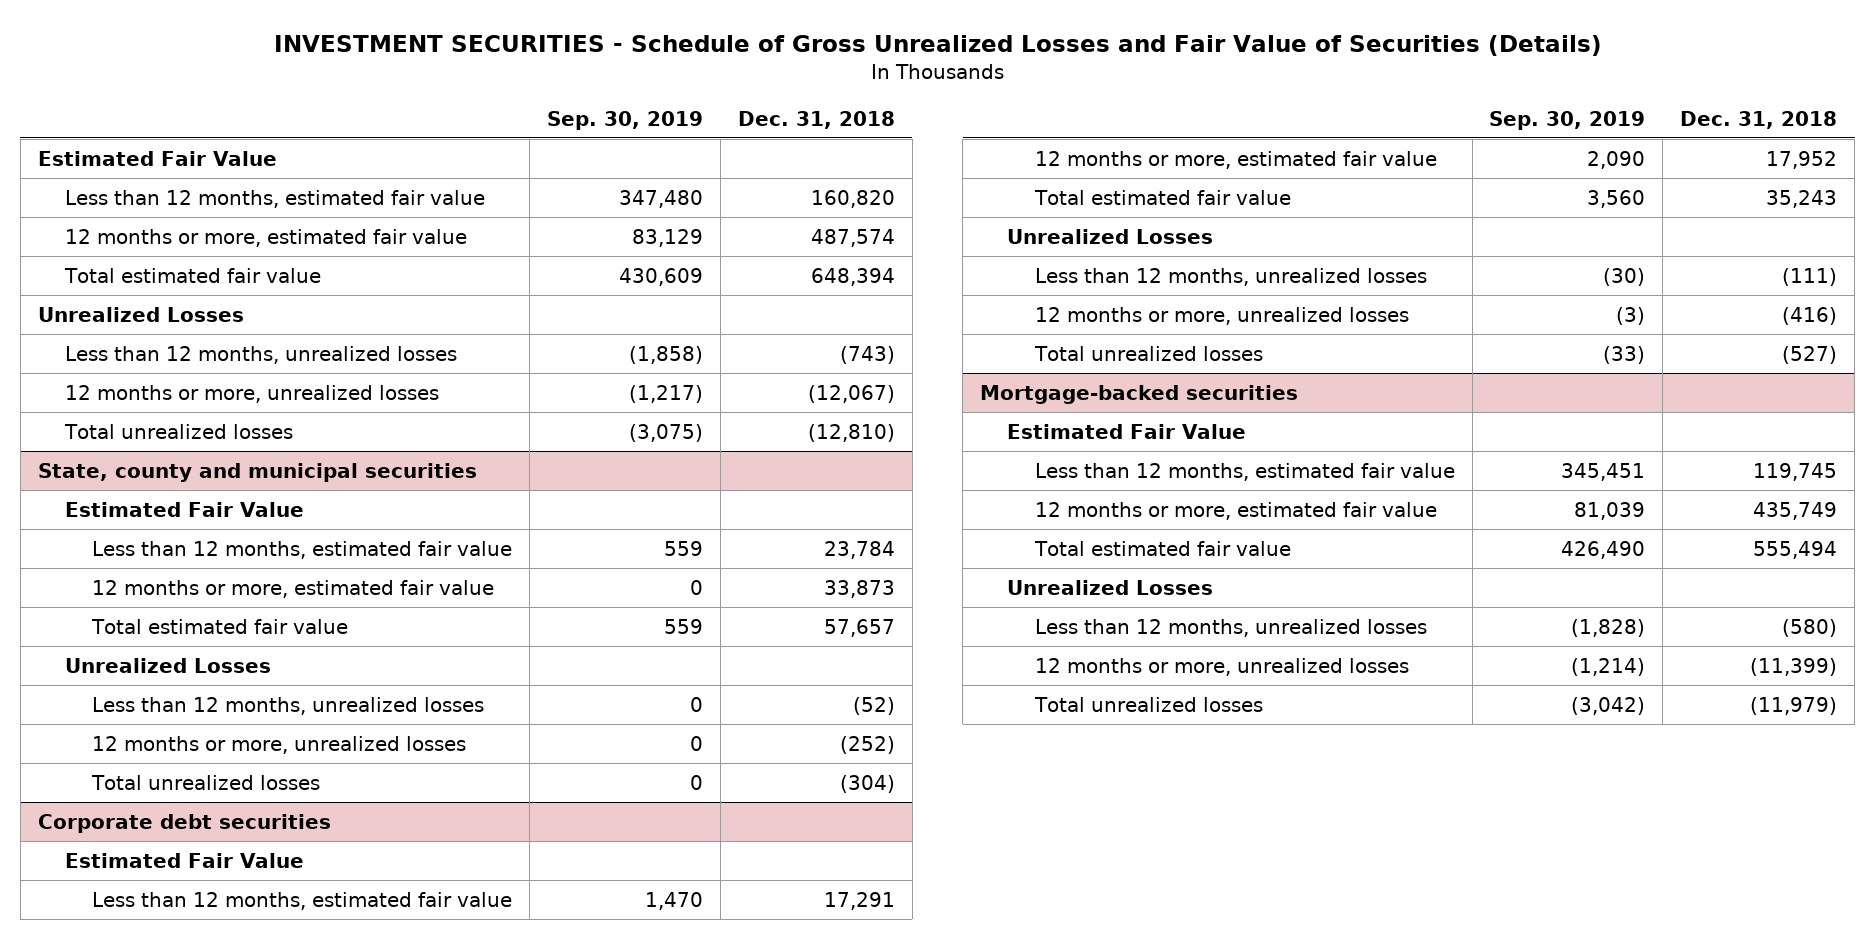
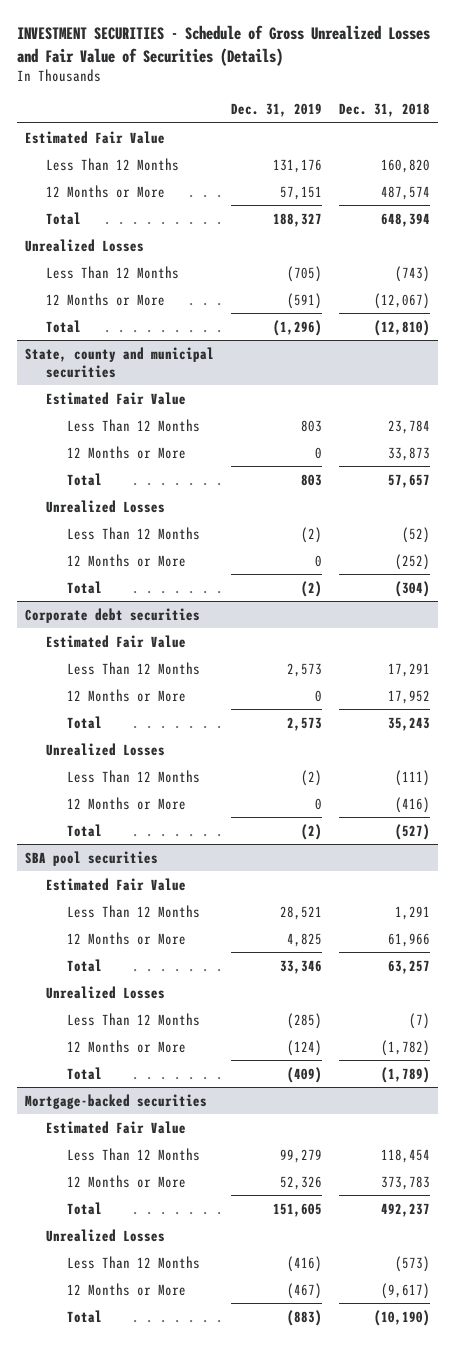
[547,110,704,130] Sep. 30, 2019 -> none
none -> [230,103,322,118] Dec. 31, 2019
[64,189,485,208] Less than 12 months, estimated fair value -> [46,157,180,171] Less Than 12 Months
[64,228,467,247] 12 months or more, estimated fair value -> [46,184,166,198] 12 Months or More
[63,267,321,283] Total estimated fair value -> [46,211,82,225] Total
[64,345,457,364] Less than 12 months, unrealized losses -> [46,265,180,279] Less Than 12 Months
[64,384,439,403] 12 months or more, unrealized losses -> [46,292,166,306] 12 Months or More
[63,423,293,439] Total unrealized losses -> [46,319,82,333] Total
[92,540,513,559] Less than 12 months, estimated fair value -> [67,418,201,432] Less Than 12 Months
[92,579,495,598] 12 months or more, estimated fair value -> [67,445,187,459] 12 Months or More
[91,618,349,634] Total estimated fair value -> [67,472,103,486] Total
[92,696,485,715] Less than 12 months, unrealized losses -> [67,526,201,540] Less Than 12 Months
[92,735,467,754] 12 months or more, unrealized losses -> [67,553,187,567] 12 Months or More
[91,774,321,790] Total unrealized losses -> [67,580,103,594] Total
[92,891,513,910] Less than 12 months, estimated fair value -> [67,661,201,675] Less Than 12 Months
[1034,150,1437,169] 12 months or more, estimated fair value -> [67,688,187,702] 12 Months or More
[1033,189,1291,205] Total estimated fair value -> [67,715,103,729] Total
[1034,267,1427,286] Less than 12 months, unrealized losses -> [67,769,201,783] Less Than 12 Months
[1034,306,1409,325] 12 months or more, unrealized losses -> [67,796,187,810] 12 Months or More
[1033,345,1263,361] Total unrealized losses -> [67,823,103,837] Total
none -> [25,850,159,866] SBA pool securities
none -> [46,877,187,891] Estimated Fair Value
none -> [67,904,201,918] Less Than 12 Months
none -> [67,931,187,945] 12 Months or More
none -> [67,958,103,972] Total
none -> [46,985,166,999] Unrealized Losses
none -> [67,1012,201,1026] Less Than 12 Months
none -> [67,1039,187,1053] 12 Months or More
none -> [67,1066,103,1080] Total
[1034,462,1455,481] Less than 12 months, estimated fair value -> [67,1147,201,1161] Less Than 12 Months
[1753,462,1838,481] 119,745 -> [380,1148,430,1163] 118,454
[1034,501,1437,520] 12 months or more, estimated fair value -> [67,1174,187,1188] 12 Months or More
[1753,501,1838,520] 435,749 -> [380,1175,430,1190] 373,783
[1033,540,1291,556] Total estimated fair value -> [67,1201,103,1215] Total
[1753,540,1838,559] 555,494 -> [380,1202,430,1217] 492,237
[1034,618,1427,637] Less than 12 months, unrealized losses -> [67,1255,201,1269] Less Than 12 Months
[1782,618,1838,637] (580) -> [394,1255,430,1272] (573)
[1034,657,1409,676] 12 months or more, unrealized losses -> [67,1282,187,1296] 12 Months or More
[1750,657,1838,676] (11,399) -> [380,1282,430,1299] (9,617)
[1033,696,1263,712] Total unrealized losses -> [67,1309,103,1323] Total
[1750,696,1838,715] (11,979) -> [373,1309,430,1326] (10,190)

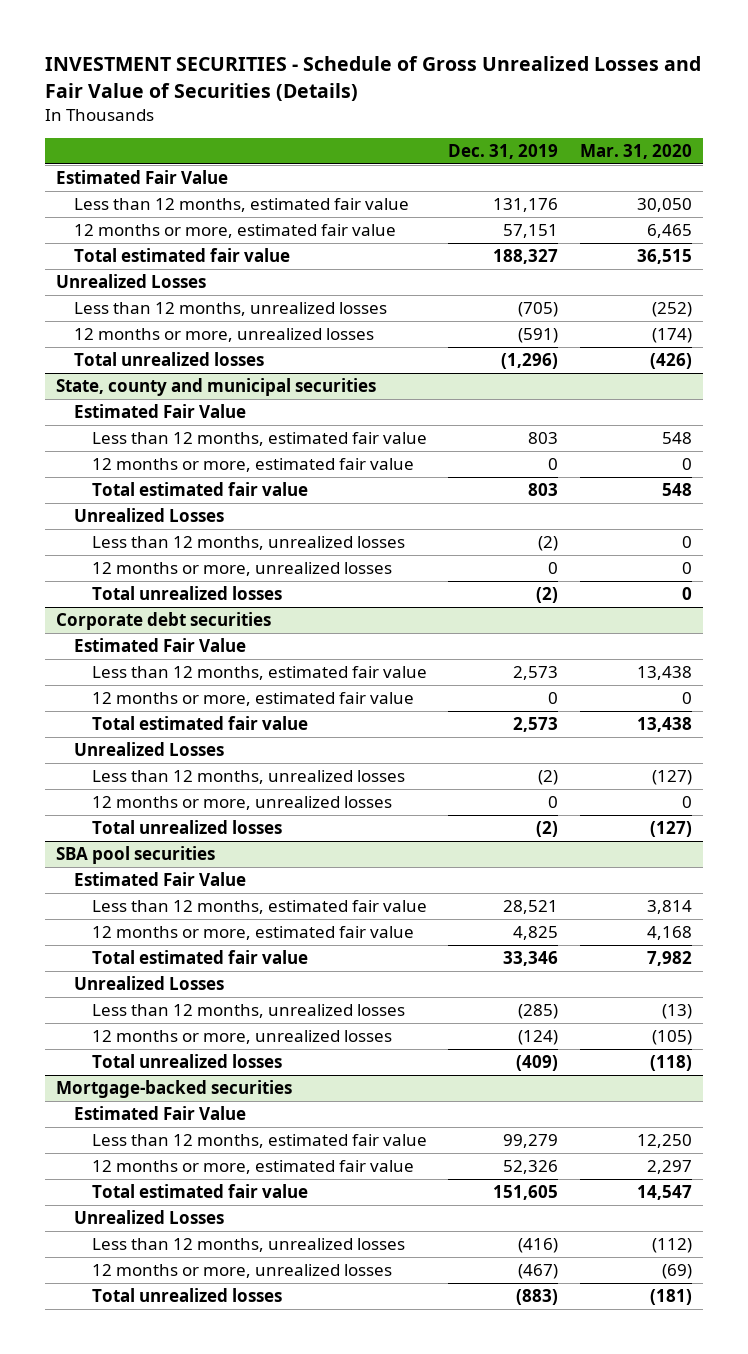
[338,103,430,118] Dec. 31, 2018 -> none
none -> [580,144,693,160] Mar. 31, 2020
[46,157,180,171] Less Than 12 Months -> [73,197,409,212] Less than 12 months, estimated fair value
[46,184,166,198] 12 Months or More -> [73,223,396,238] 12 months or more, estimated fair value
[46,211,82,225] Total -> [73,247,290,262] Total estimated fair value
[46,265,180,279] Less Than 12 Months -> [73,301,387,316] Less than 12 months, unrealized losses
[46,292,166,306] 12 Months or More -> [73,327,374,342] 12 months or more, unrealized losses
[46,319,82,333] Total -> [73,351,264,366] Total unrealized losses
[67,418,201,432] Less Than 12 Months -> [91,431,427,446] Less than 12 months, estimated fair value
[67,445,187,459] 12 Months or More -> [91,457,414,472] 12 months or more, estimated fair value
[67,472,103,486] Total -> [91,481,308,496] Total estimated fair value
[67,526,201,540] Less Than 12 Months -> [91,535,405,550] Less than 12 months, unrealized losses
[67,553,187,567] 12 Months or More -> [91,561,392,576] 12 months or more, unrealized losses
[67,580,103,594] Total -> [91,585,282,600] Total unrealized losses
[67,661,201,675] Less Than 12 Months -> [91,665,427,680] Less than 12 months, estimated fair value
[67,688,187,702] 12 Months or More -> [91,691,414,706] 12 months or more, estimated fair value
[67,715,103,729] Total -> [91,715,308,730] Total estimated fair value
[67,769,201,783] Less Than 12 Months -> [91,769,405,784] Less than 12 months, unrealized losses
[67,796,187,810] 12 Months or More -> [91,795,392,810] 12 months or more, unrealized losses
[67,823,103,837] Total -> [91,819,282,834] Total unrealized losses
[67,904,201,918] Less Than 12 Months -> [91,899,427,914] Less than 12 months, estimated fair value
[67,931,187,945] 12 Months or More -> [91,925,414,940] 12 months or more, estimated fair value
[67,958,103,972] Total -> [91,949,308,964] Total estimated fair value
[67,1012,201,1026] Less Than 12 Months -> [91,1003,405,1018] Less than 12 months, unrealized losses
[67,1039,187,1053] 12 Months or More -> [91,1029,392,1044] 12 months or more, unrealized losses
[67,1066,103,1080] Total -> [91,1053,282,1068] Total unrealized losses
[67,1147,201,1161] Less Than 12 Months -> [91,1133,427,1148] Less than 12 months, estimated fair value
[67,1174,187,1188] 12 Months or More -> [91,1159,414,1174] 12 months or more, estimated fair value
[67,1201,103,1215] Total -> [91,1183,308,1198] Total estimated fair value
[67,1255,201,1269] Less Than 12 Months -> [91,1237,405,1252] Less than 12 months, unrealized losses
[67,1282,187,1296] 12 Months or More -> [91,1263,392,1278] 12 months or more, unrealized losses
[67,1309,103,1323] Total -> [91,1287,282,1302] Total unrealized losses

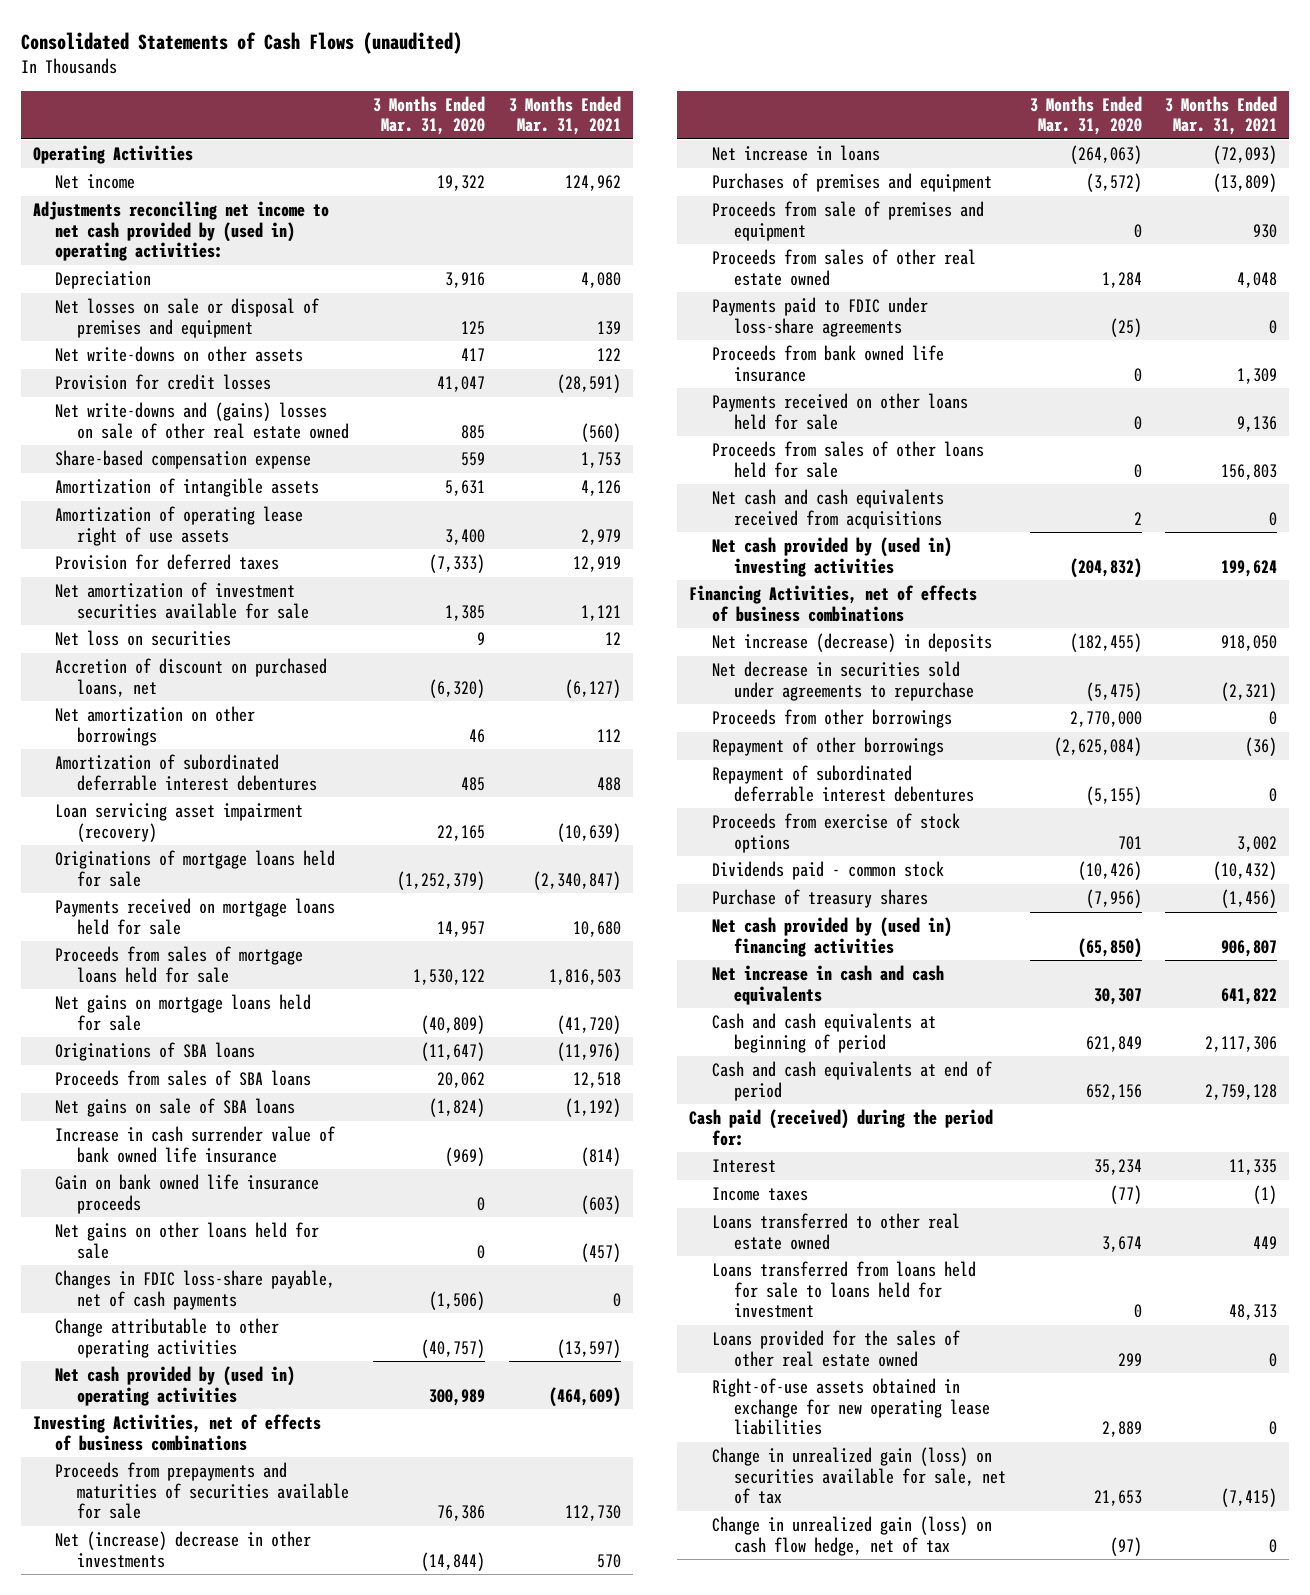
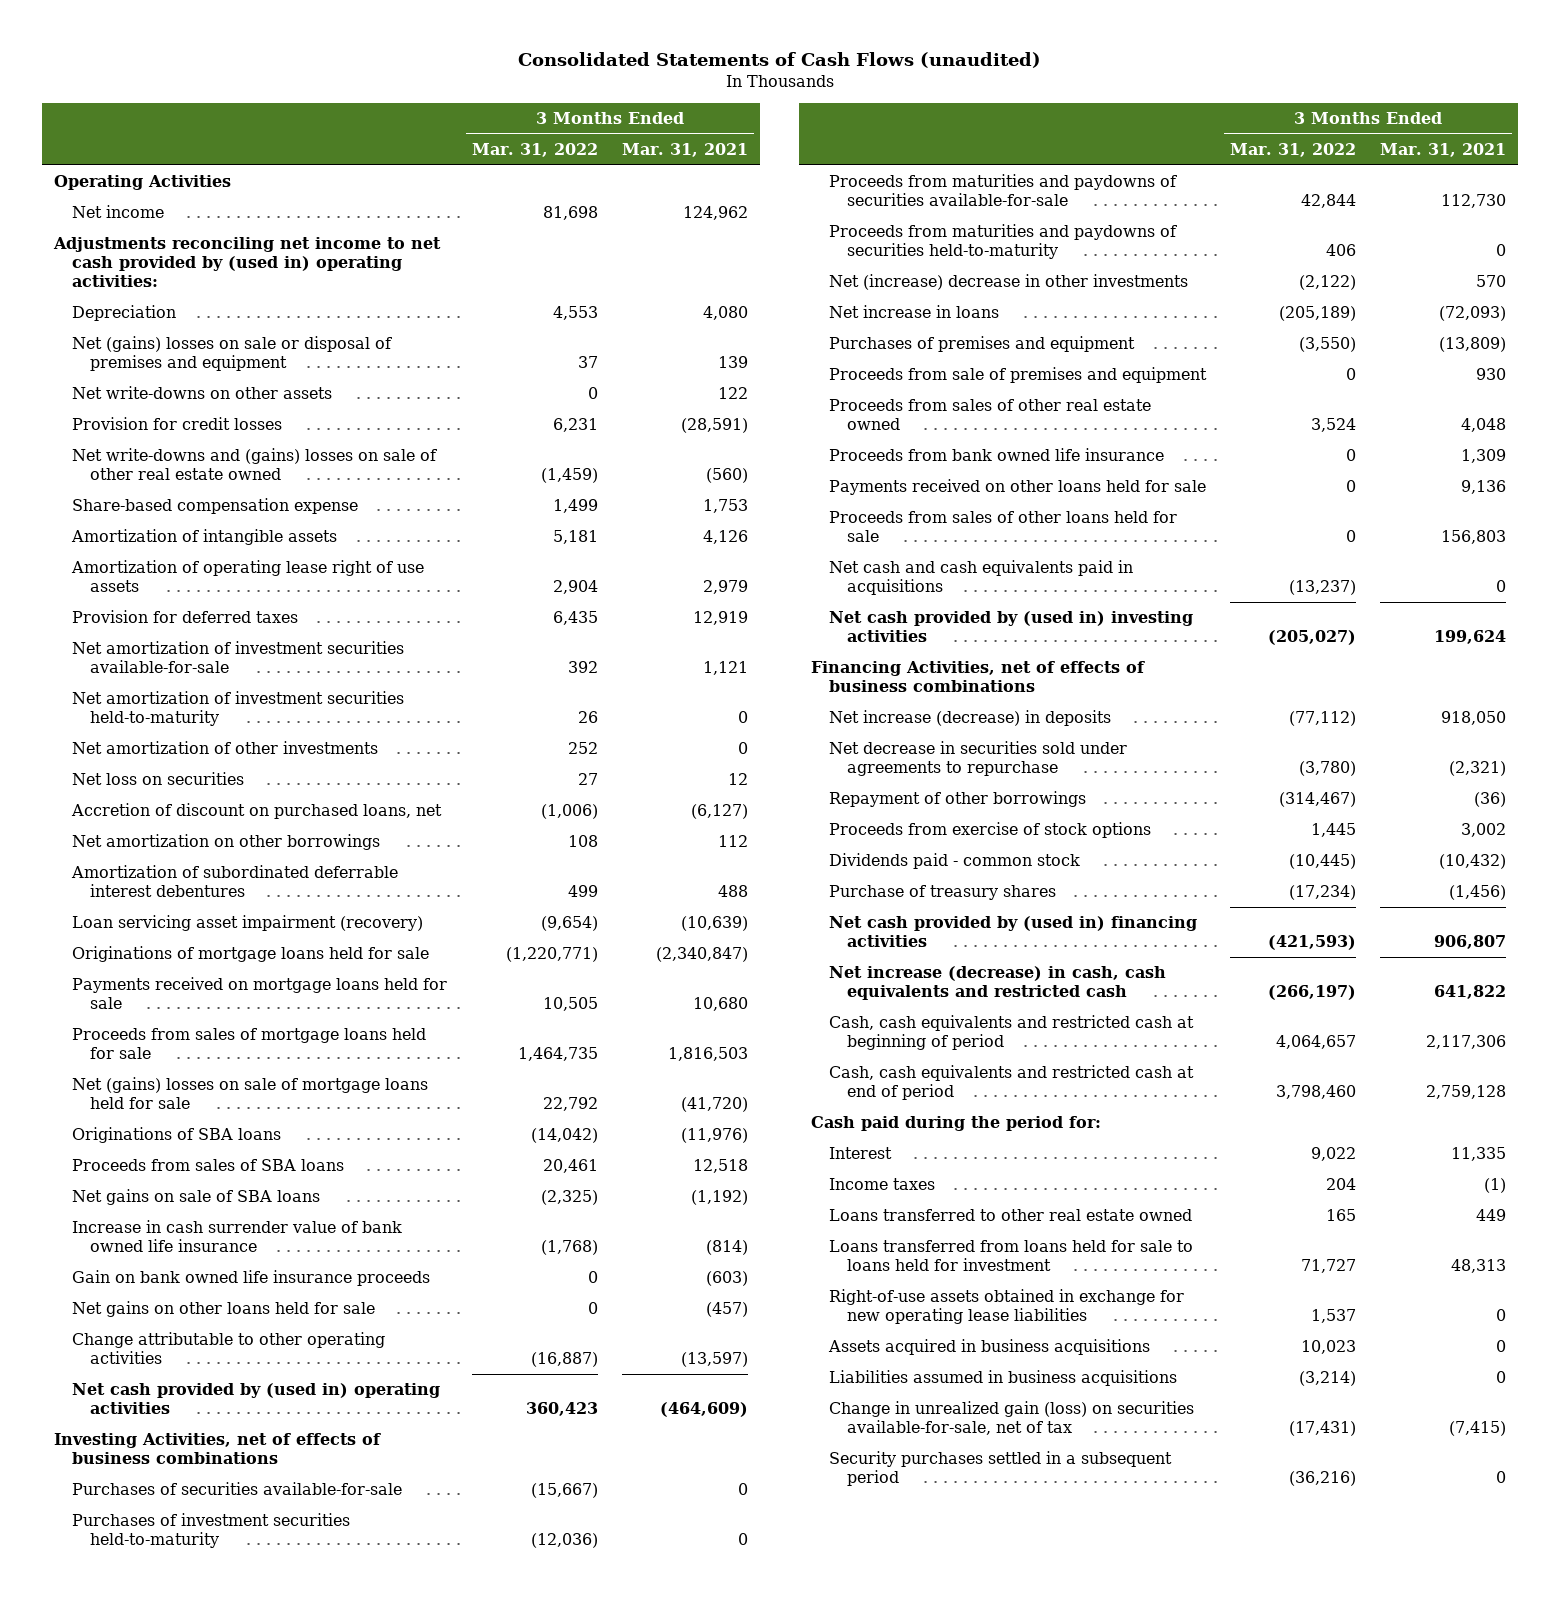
[373,95,486,136] 3 Months Ended Mar. 31, 2020 -> none
none -> [472,143,599,158] Mar. 31, 2022
[55,298,320,338] Net losses on sale or disposal of premises and equipment -> [71,336,392,372] Net (gains) losses on sale or disposal of premises and equipment
[55,582,310,619] Net amortization of investment securities available for sale -> [71,641,404,674] Net amortization of investment securities available-for-sale
none -> [71,691,404,727] Net amortization of investment securities held-to-maturity
none -> [71,741,378,755] Net amortization of other investments
[55,994,312,1031] Net gains on mortgage loans held for sale -> [71,1077,428,1110] Net (gains) losses on sale of mortgage loans held for sale
[55,1270,336,1310] Changes in FDIC loss-share payable, net of cash payments -> none
none -> [71,1482,402,1496] Purchases of securities available-for-sale
none -> [71,1513,350,1549] Purchases of investment securities held-to-maturity
[55,1462,350,1520] Proceeds from prepayments and maturities of securities available for sale -> [829,174,1178,207] Proceeds from maturities and paydowns of securities available-for-sale
none -> [829,224,1178,260] Proceeds from maturities and paydowns of securities held-to-maturity
[711,297,928,337] Payments paid to FDIC under loss-share agreements -> none
[711,489,944,529] Net cash and cash equivalents received from acquisitions -> [829,560,1134,596] Net cash and cash equivalents paid in acquisitions
[711,709,952,729] Proceeds from other borrowings -> none
[711,765,975,802] Repayment of subordinated deferrable interest debentures -> none
[711,965,944,1005] Net increase in cash and cash equivalents -> [829,966,1167,1001] Net increase (decrease) in cash, cash equivalents and restricted cash
[711,1013,936,1053] Cash and cash equivalents at beginning of period -> [829,1015,1195,1051] Cash, cash equivalents and restricted cash at beginning of period
[711,1061,992,1101] Cash and cash equivalents at end of period -> [829,1065,1195,1101] Cash, cash equivalents and restricted cash at end of period
[689,1109,994,1146] Cash paid (received) during the period for: -> [811,1116,1102,1132] Cash paid during the period for:
[711,1330,960,1367] Loans provided for the sales of other real estate owned -> none
[711,1516,992,1556] Change in unrealized gain (loss) on cash flow hedge, net of tax -> none
none -> [828,1339,1151,1356] Assets acquired in business acquisitions
none -> [829,1370,1178,1387] Liabilities assumed in business acquisitions
[711,1447,1007,1505] Change in unrealized gain (loss) on securities available for sale, net of tax -> [829,1401,1195,1436] Change in unrealized gain (loss) on securities available-for-sale, net of tax
none -> [829,1451,1173,1487] Security purchases settled in a subsequent period

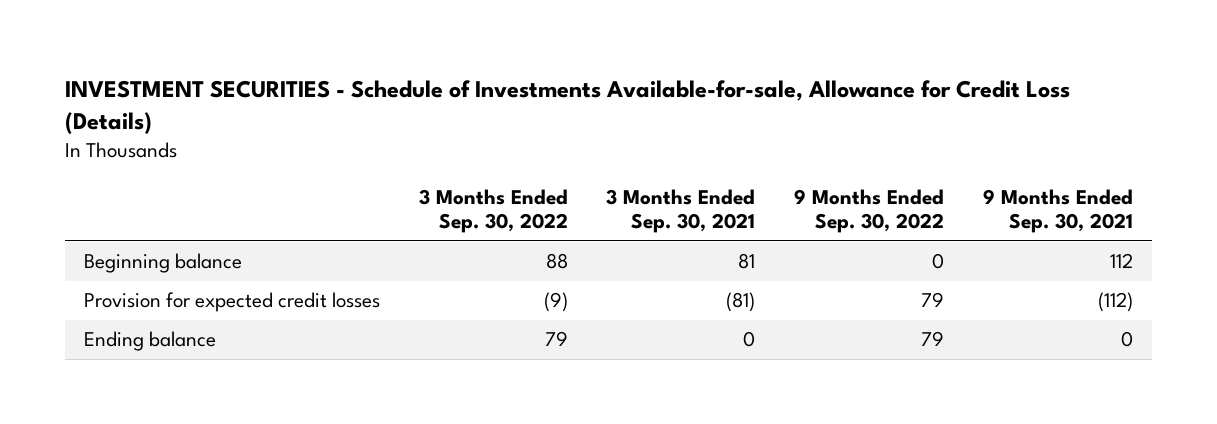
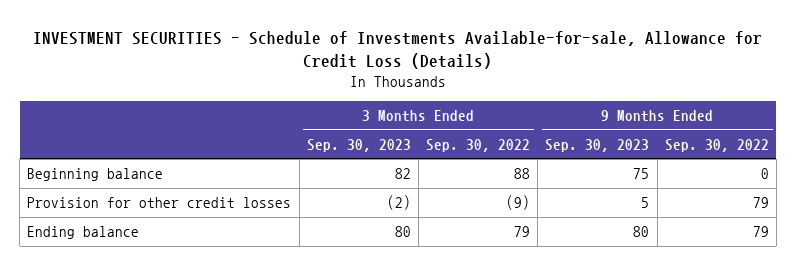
[606,189,756,234] 3 Months Ended Sep. 30, 2021 -> none
[982,189,1133,234] 9 Months Ended Sep. 30, 2021 -> none
none -> [306,138,411,152] Sep. 30, 2023
none -> [545,138,650,152] Sep. 30, 2023
[83,292,380,313] Provision for expected credit losses -> [27,197,292,209] Provision for other credit losses

